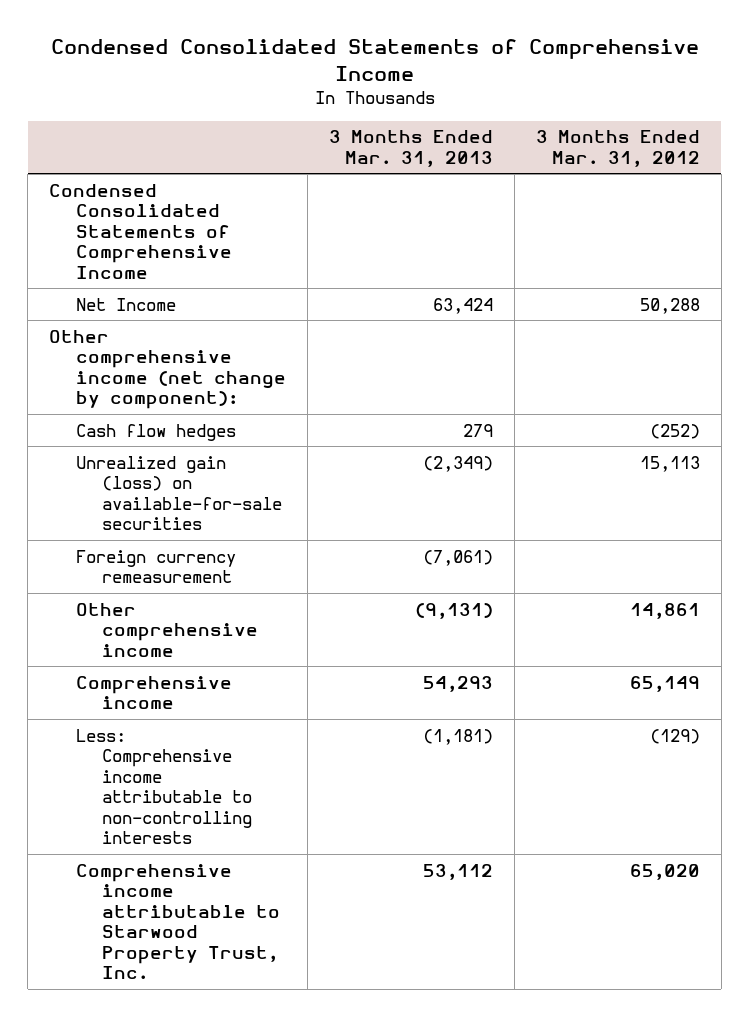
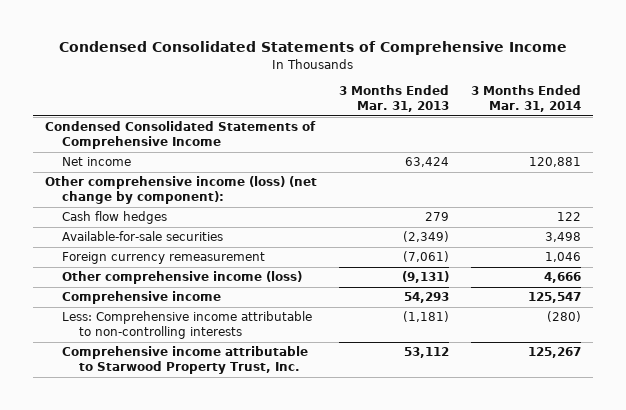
[535,130,700,167] 3 Months Ended Mar. 31, 2012 -> none
none -> [471,85,582,113] 3 Months Ended Mar. 31, 2014
[75,297,176,311] Net Income -> [61,157,131,167] Net income
[49,329,286,410] Other comprehensive income (net change by component): -> [44,176,317,205] Other comprehensive income (loss) (net change by component):
[75,455,282,531] Unrealized gain (loss) on available-for-sale securities -> [61,231,223,242] Available-for-sale securities
[75,602,258,657] Other comprehensive income -> [61,271,302,285] Other comprehensive income (loss)

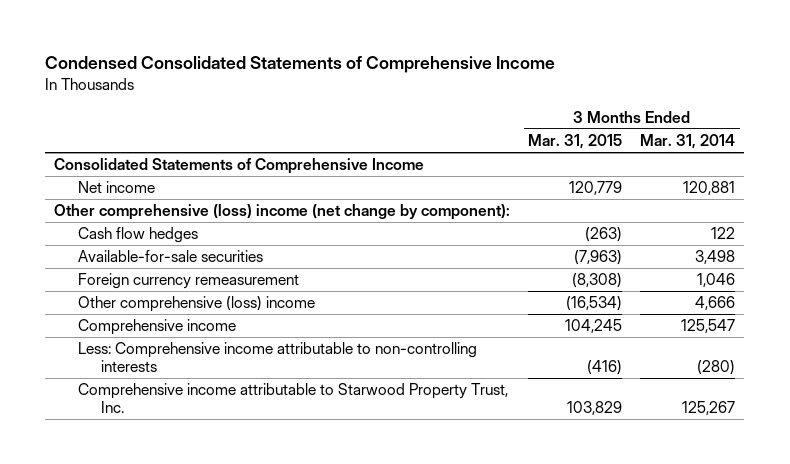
[338,85,449,113] 3 Months Ended Mar. 31, 2013 -> none
none -> [528,133,623,149] Mar. 31, 2015
[44,121,316,150] Condensed Consolidated Statements of Comprehensive Income -> [54,158,425,175] Consolidated Statements of Comprehensive Income
[44,176,317,205] Other comprehensive income (loss) (net change by component): -> [54,204,511,221] Other comprehensive (loss) income (net change by component):
[61,271,302,285] Other comprehensive income (loss) -> [77,296,315,313] Other comprehensive (loss) income

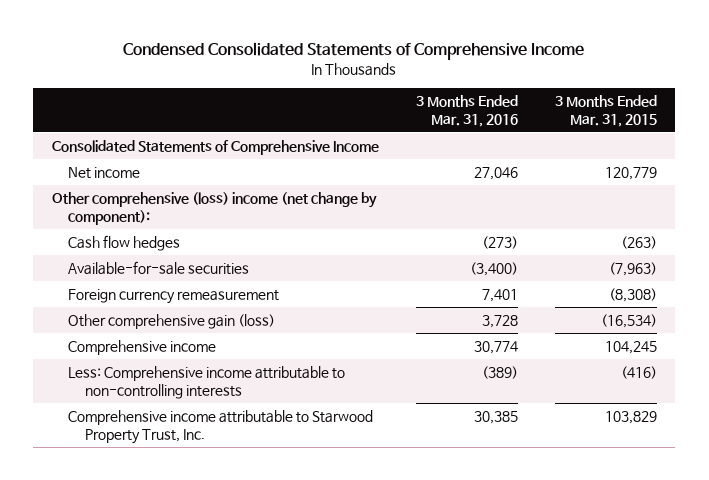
[640,133,736,149] Mar. 31, 2014 -> none
none -> [415,95,518,127] 3 Months Ended Mar. 31, 2016
[77,296,315,313] Other comprehensive (loss) income -> [68,314,276,330] Other comprehensive gain (loss)

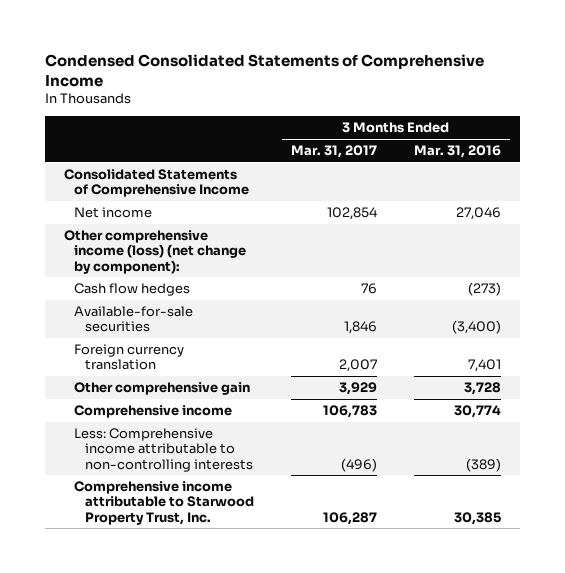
[554,95,657,127] 3 Months Ended Mar. 31, 2015 -> none
none -> [290,145,377,159] Mar. 31, 2017
[51,192,377,225] Other comprehensive (loss) income (net change by component): -> [64,230,247,274] Other comprehensive income (loss) (net change by component):
[68,289,280,305] Foreign currency remeasurement -> [74,344,185,371] Foreign currency translation
[68,314,276,330] Other comprehensive gain (loss) -> [74,382,251,396] Other comprehensive gain

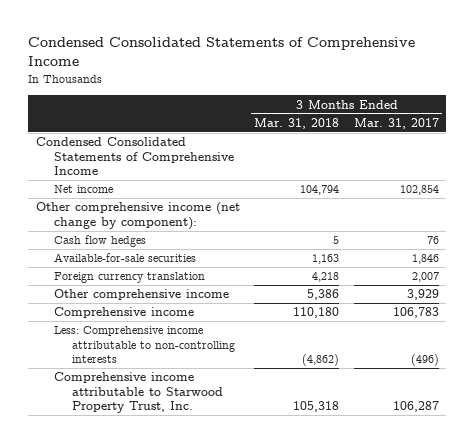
[413,145,501,159] Mar. 31, 2016 -> none
none -> [254,117,340,129] Mar. 31, 2018
[64,169,250,198] Consolidated Statements of Comprehensive Income -> [35,137,234,175] Condensed Consolidated Statements of Comprehensive Income
[64,230,247,274] Other comprehensive income (loss) (net change by component): -> [35,202,240,230] Other comprehensive income (net change by component):
[74,382,251,396] Other comprehensive gain -> [53,289,229,301] Other comprehensive income

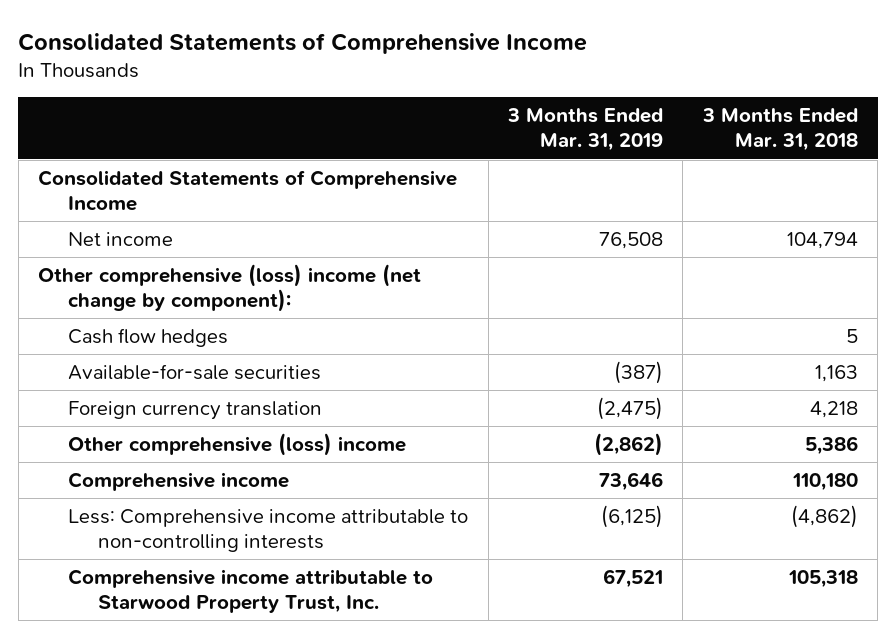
[28,37,416,67] Condensed Consolidated Statements of Comprehensive Income -> [18,32,588,54] Consolidated Statements of Comprehensive Income
[353,117,439,129] Mar. 31, 2017 -> none
none -> [506,108,663,152] 3 Months Ended Mar. 31, 2019
[35,137,234,175] Condensed Consolidated Statements of Comprehensive Income -> [38,169,458,212] Consolidated Statements of Comprehensive Income
[35,202,240,230] Other comprehensive income (net change by component): -> [38,263,422,313] Other comprehensive (loss) income (net change by component):
[53,289,229,301] Other comprehensive income -> [68,432,407,456] Other comprehensive (loss) income

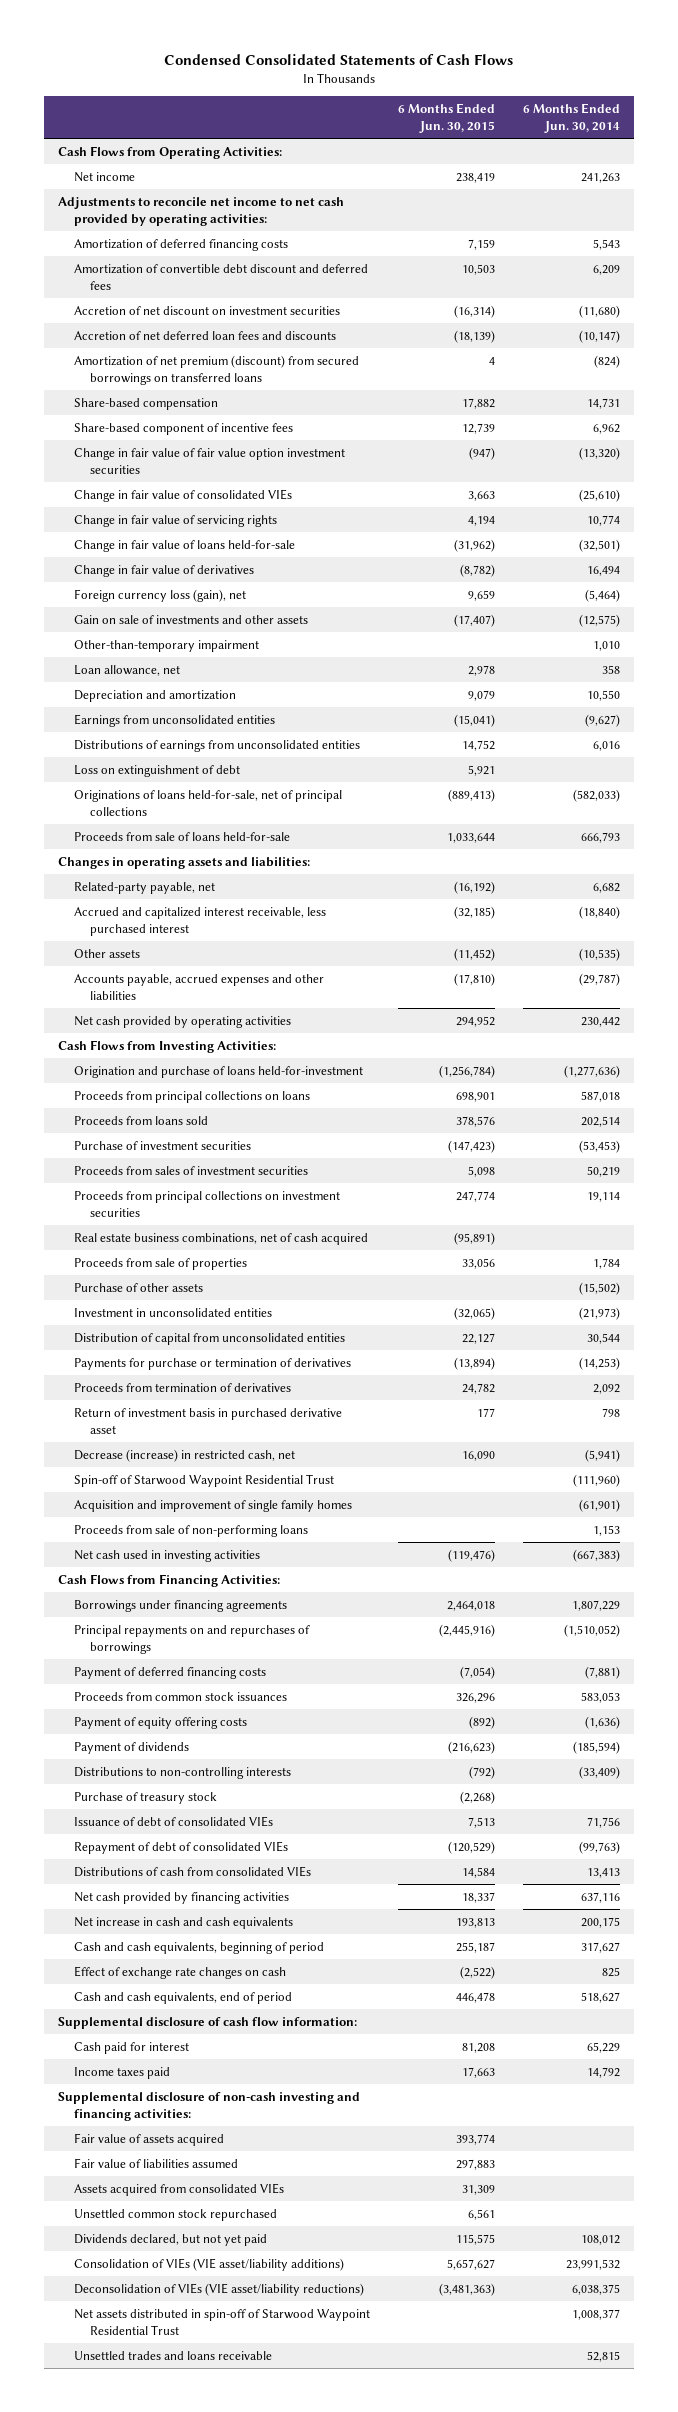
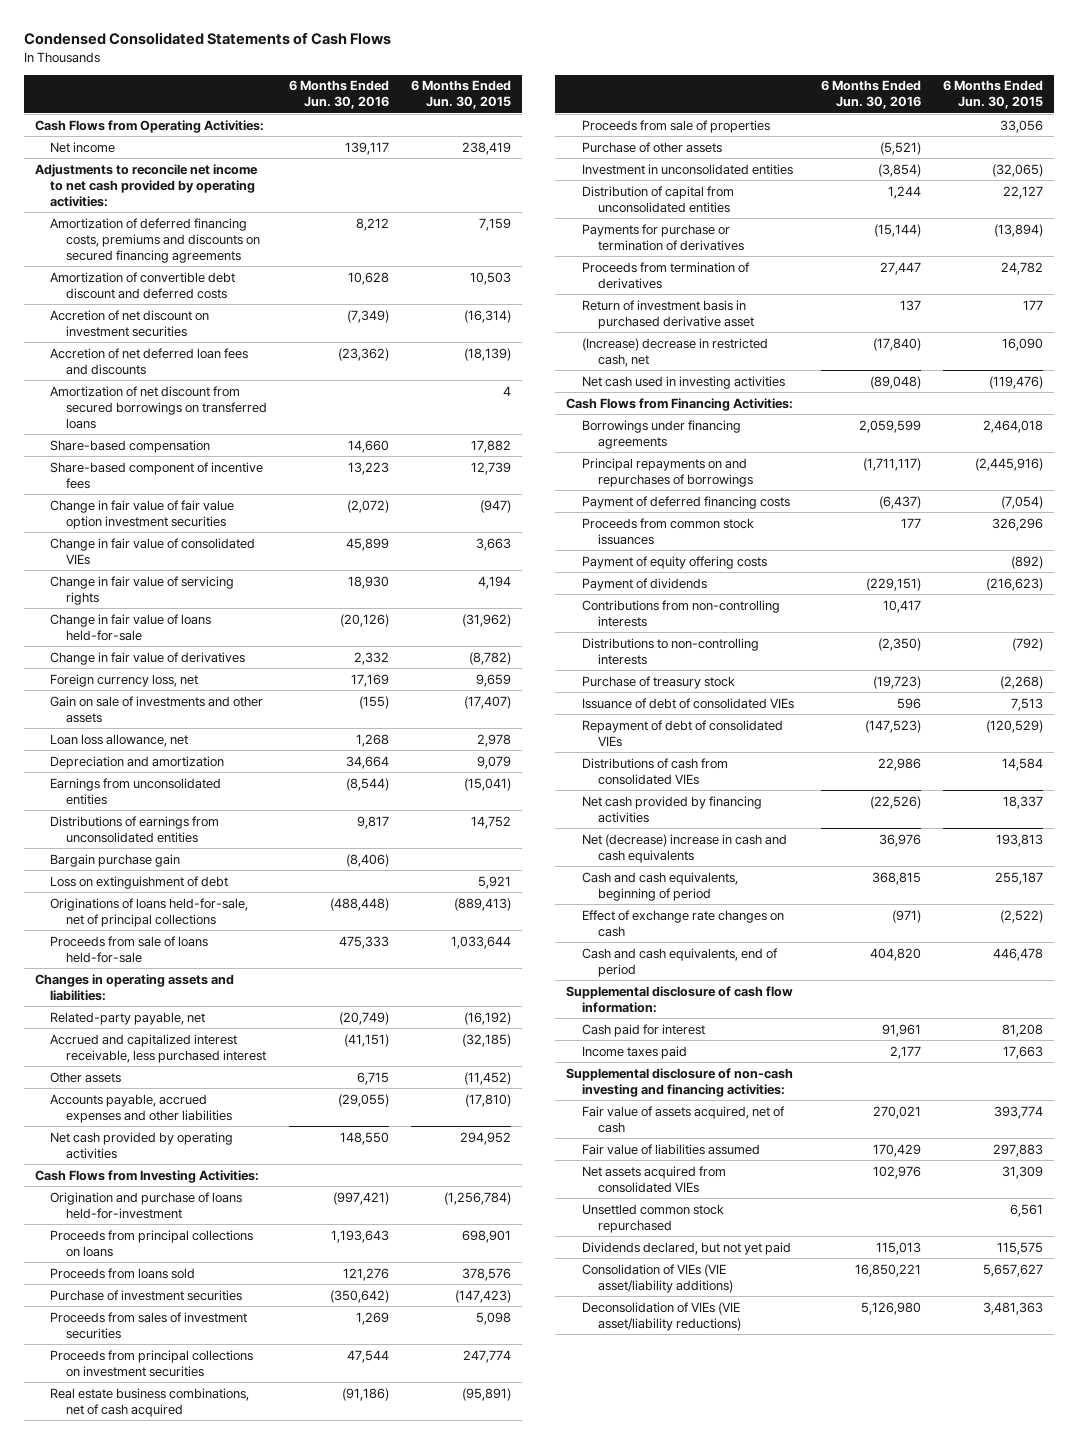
[522,102,620,133] 6 Months Ended Jun. 30, 2014 -> none
none -> [289,80,390,110] 6 Months Ended Jun. 30, 2016
[73,238,288,251] Amortization of deferred financing costs -> [50,217,261,264] Amortization of deferred financing costs, premiums and discounts on secured financing agreements
[73,263,368,291] Amortization of convertible debt discount and deferred fees -> [50,271,236,299] Amortization of convertible debt discount and deferred costs
[73,354,359,386] Amortization of net premium (discount) from secured borrowings on transferred loans -> [50,385,268,430] Amortization of net discount from secured borrowings on transferred loans
[73,588,246,602] Foreign currency loss (gain), net -> [50,673,199,687] Foreign currency loss, net
[73,639,259,652] Other-than-temporary impairment -> none
[73,664,180,676] Loan allowance, net -> [50,733,189,747] Loan loss allowance, net
none -> [50,853,181,867] Bargain purchase gain
[73,1473,334,1487] Spin-off of Starwood Waypoint Residential Trust -> none
[73,1499,352,1512] Acquisition and improvement of single family homes -> none
[73,1524,308,1537] Proceeds from sale of non-performing loans -> none
[73,1448,295,1462] Decrease (increase) in restricted cash, net -> [581,337,768,367] (Increase) decrease in restricted cash, net
none -> [581,599,780,627] Contributions from non-controlling interests
[73,1916,293,1929] Net increase in cash and cash equivalents -> [581,833,787,863] Net (decrease) increase in cash and cash equivalents
[73,2132,224,2146] Fair value of assets acquired -> [581,1105,785,1133] Fair value of assets acquired, net of cash
[73,2182,284,2196] Assets acquired from consolidated VIEs -> [581,1165,726,1193] Net assets acquired from consolidated VIEs
[73,2308,370,2336] Net assets distributed in spin-off of Starwood Waypoint Residential Trust -> none
[73,2350,272,2360] Unsettled trades and loans receivable -> none
[438,2282,495,2296] (3,481,363) -> [982,1301,1043,1315] 3,481,363

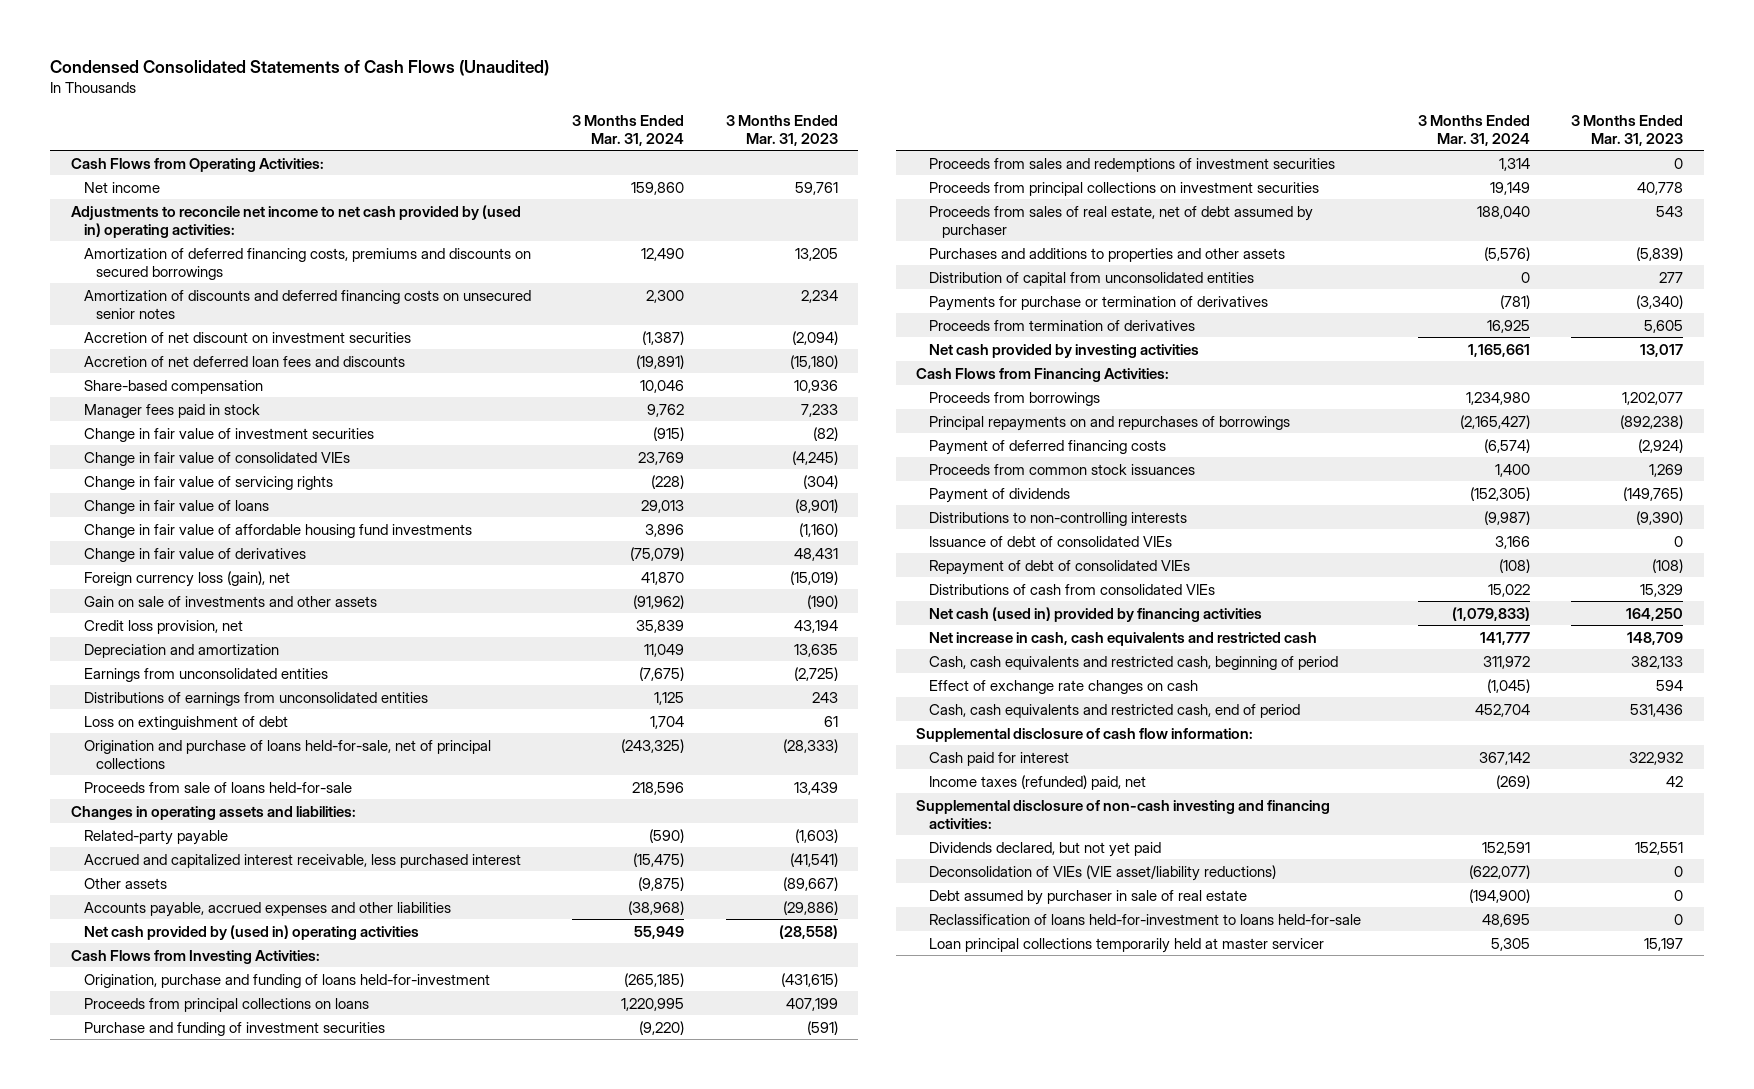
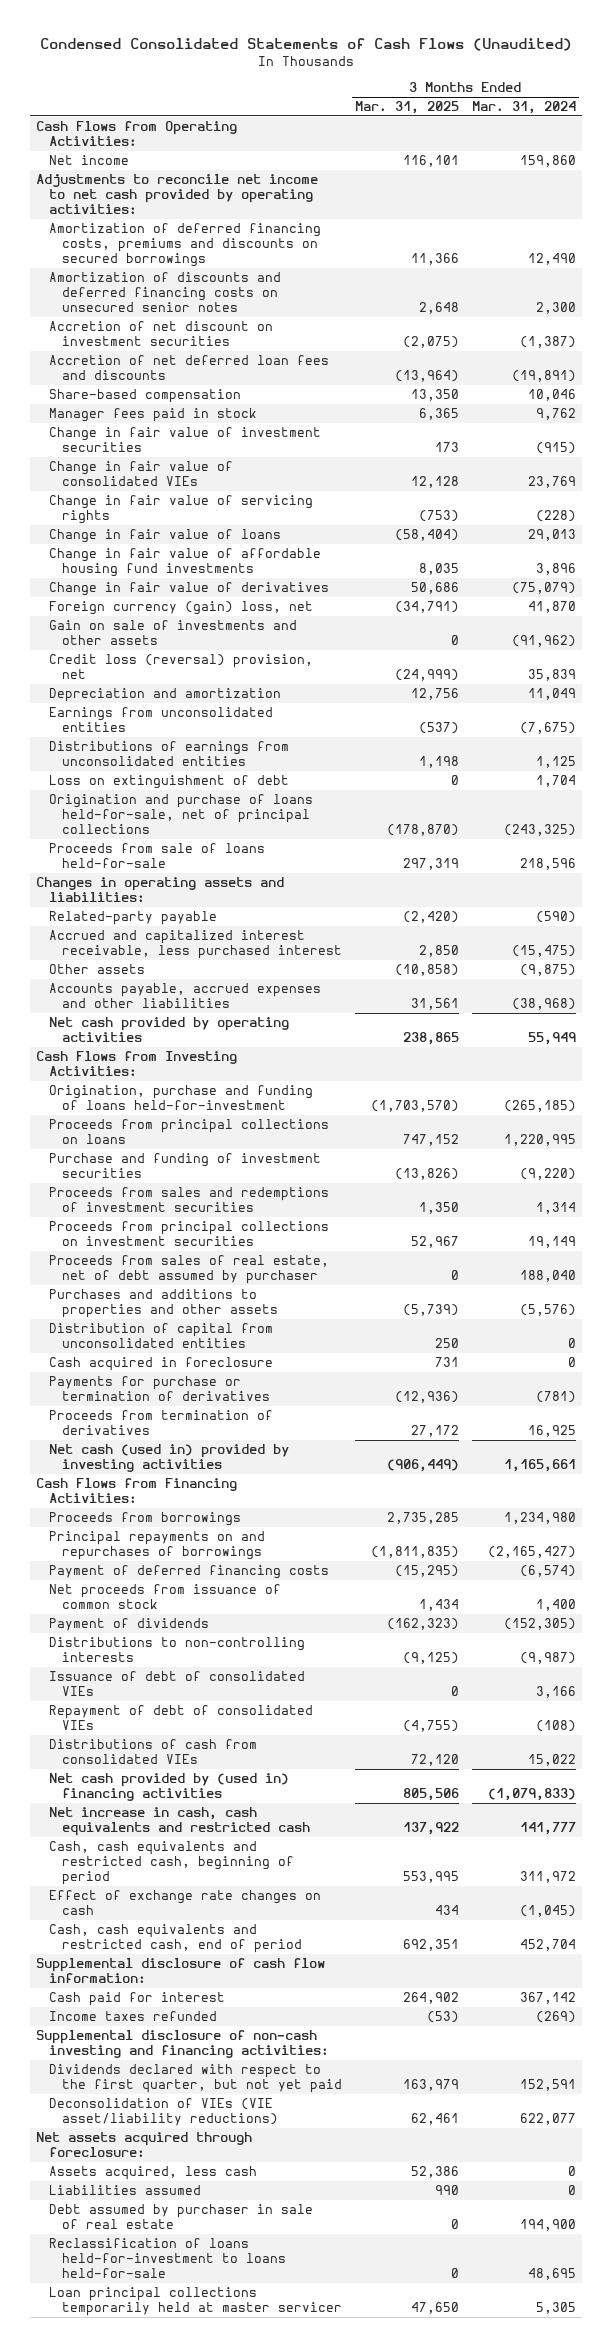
[725,114,838,146] 3 Months Ended Mar. 31, 2023 -> none
none -> [354,101,459,115] Mar. 31, 2025
[70,204,521,238] Adjustments to reconcile net income to net cash provided by (used in) operating activities: -> [36,174,319,215] Adjustments to reconcile net income to net cash provided by operating activities:
[83,570,290,587] Foreign currency loss (gain), net -> [49,601,314,616] Foreign currency (gain) loss, net
[83,619,243,634] Credit loss provision, net -> [49,654,314,680] Credit loss (reversal) provision, net
[83,924,419,940] Net cash provided by (used in) operating activities -> [49,1017,290,1043] Net cash provided by operating activities
none -> [49,1357,274,1372] Cash acquired in foreclosure
[929,343,1200,358] Net cash provided by investing activities -> [49,1444,290,1473] Net cash (used in) provided by investing activities
[929,463,1196,475] Proceeds from common stock issuances -> [49,1584,282,1610] Net proceeds from issuance of common stock
[929,606,1263,622] Net cash (used in) provided by financing activities -> [49,1773,290,1802] Net cash provided by (used in) financing activities
[929,774,1147,790] Income taxes (refunded) paid, net -> [49,2011,218,2022] Income taxes refunded
[929,841,1162,857] Dividends declared, but not yet paid -> [49,2064,342,2094] Dividends declared with respect to the first quarter, but not yet paid
[1468,864,1530,879] (622,077) -> [519,2113,576,2126] 622,077
none -> [36,2132,253,2158] Net assets acquired through foreclosure:
none -> [49,2166,258,2181] Assets acquired, less cash
none -> [49,2185,202,2196] Liabilities assumed
[1468,888,1530,903] (194,900) -> [519,2219,576,2232] 194,900

